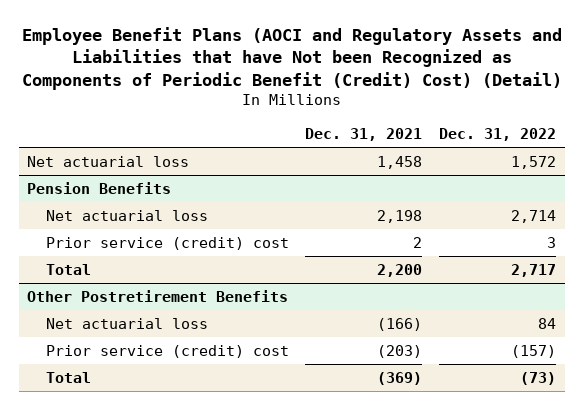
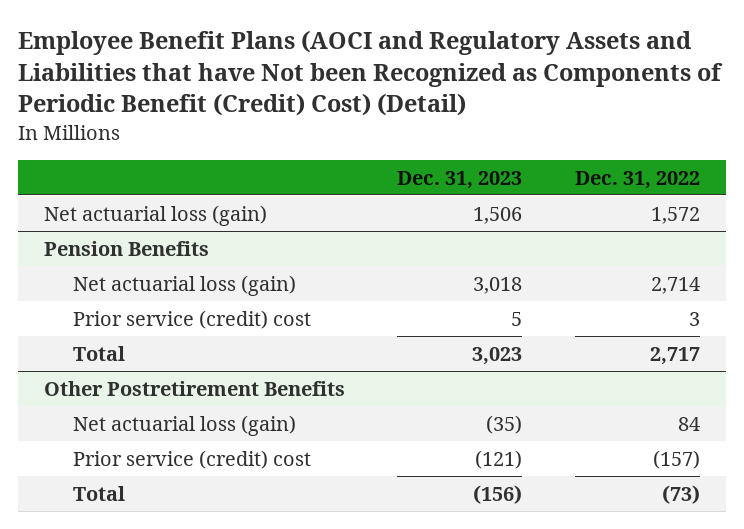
[305,127,423,141] Dec. 31, 2021 -> none
none -> [397,170,523,189] Dec. 31, 2023
[27,155,190,167] Net actuarial loss -> [44,204,268,226] Net actuarial loss (gain)
[45,209,208,221] Net actuarial loss -> [72,274,296,296] Net actuarial loss (gain)
[45,317,208,329] Net actuarial loss -> [72,414,296,436] Net actuarial loss (gain)

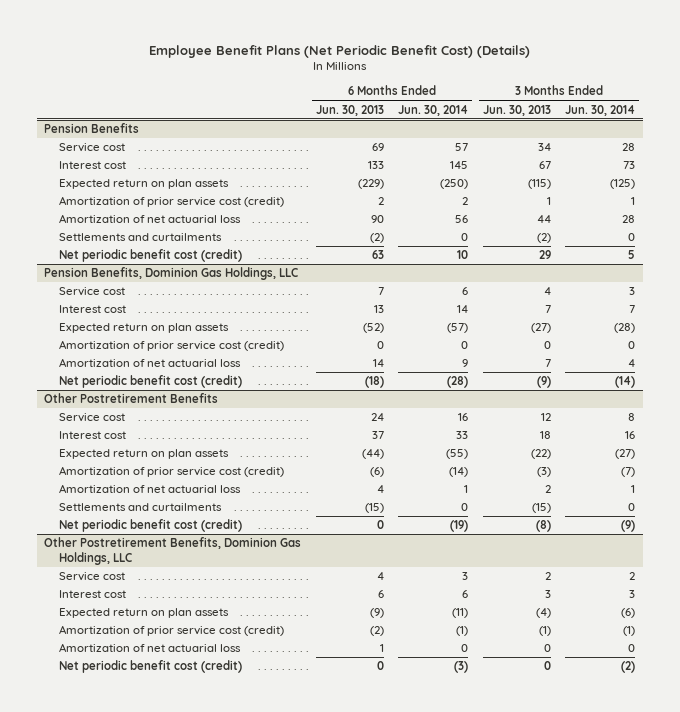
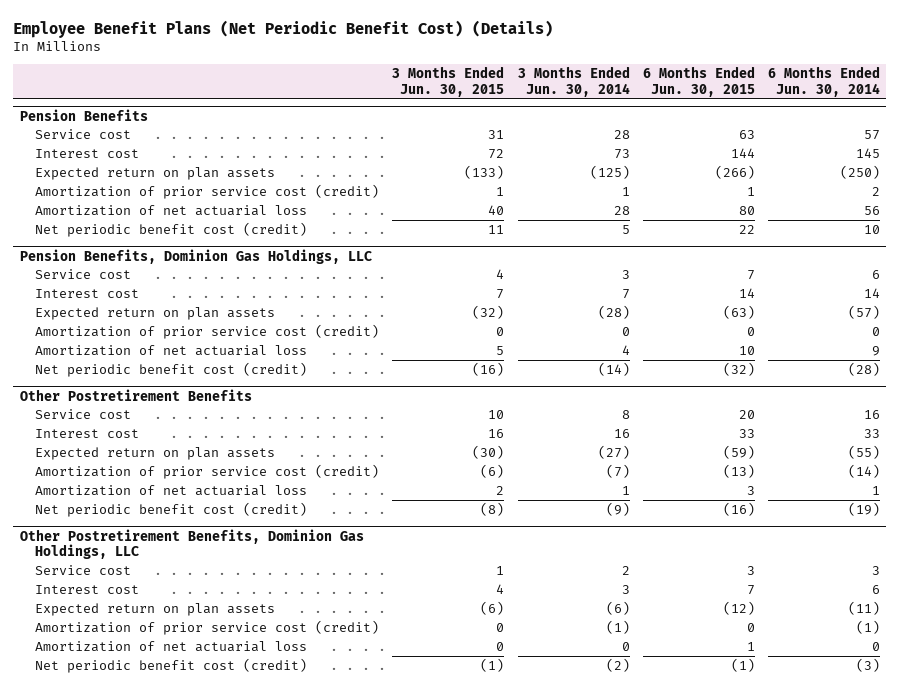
[315,104,384,116] Jun. 30, 2013 -> none
[482,104,551,116] Jun. 30, 2013 -> none
none -> [392,66,505,97] 3 Months Ended Jun. 30, 2015
none -> [642,66,755,97] 6 Months Ended Jun. 30, 2015
[59,233,223,242] Settlements and curtailments -> none
[59,503,223,512] Settlements and curtailments -> none

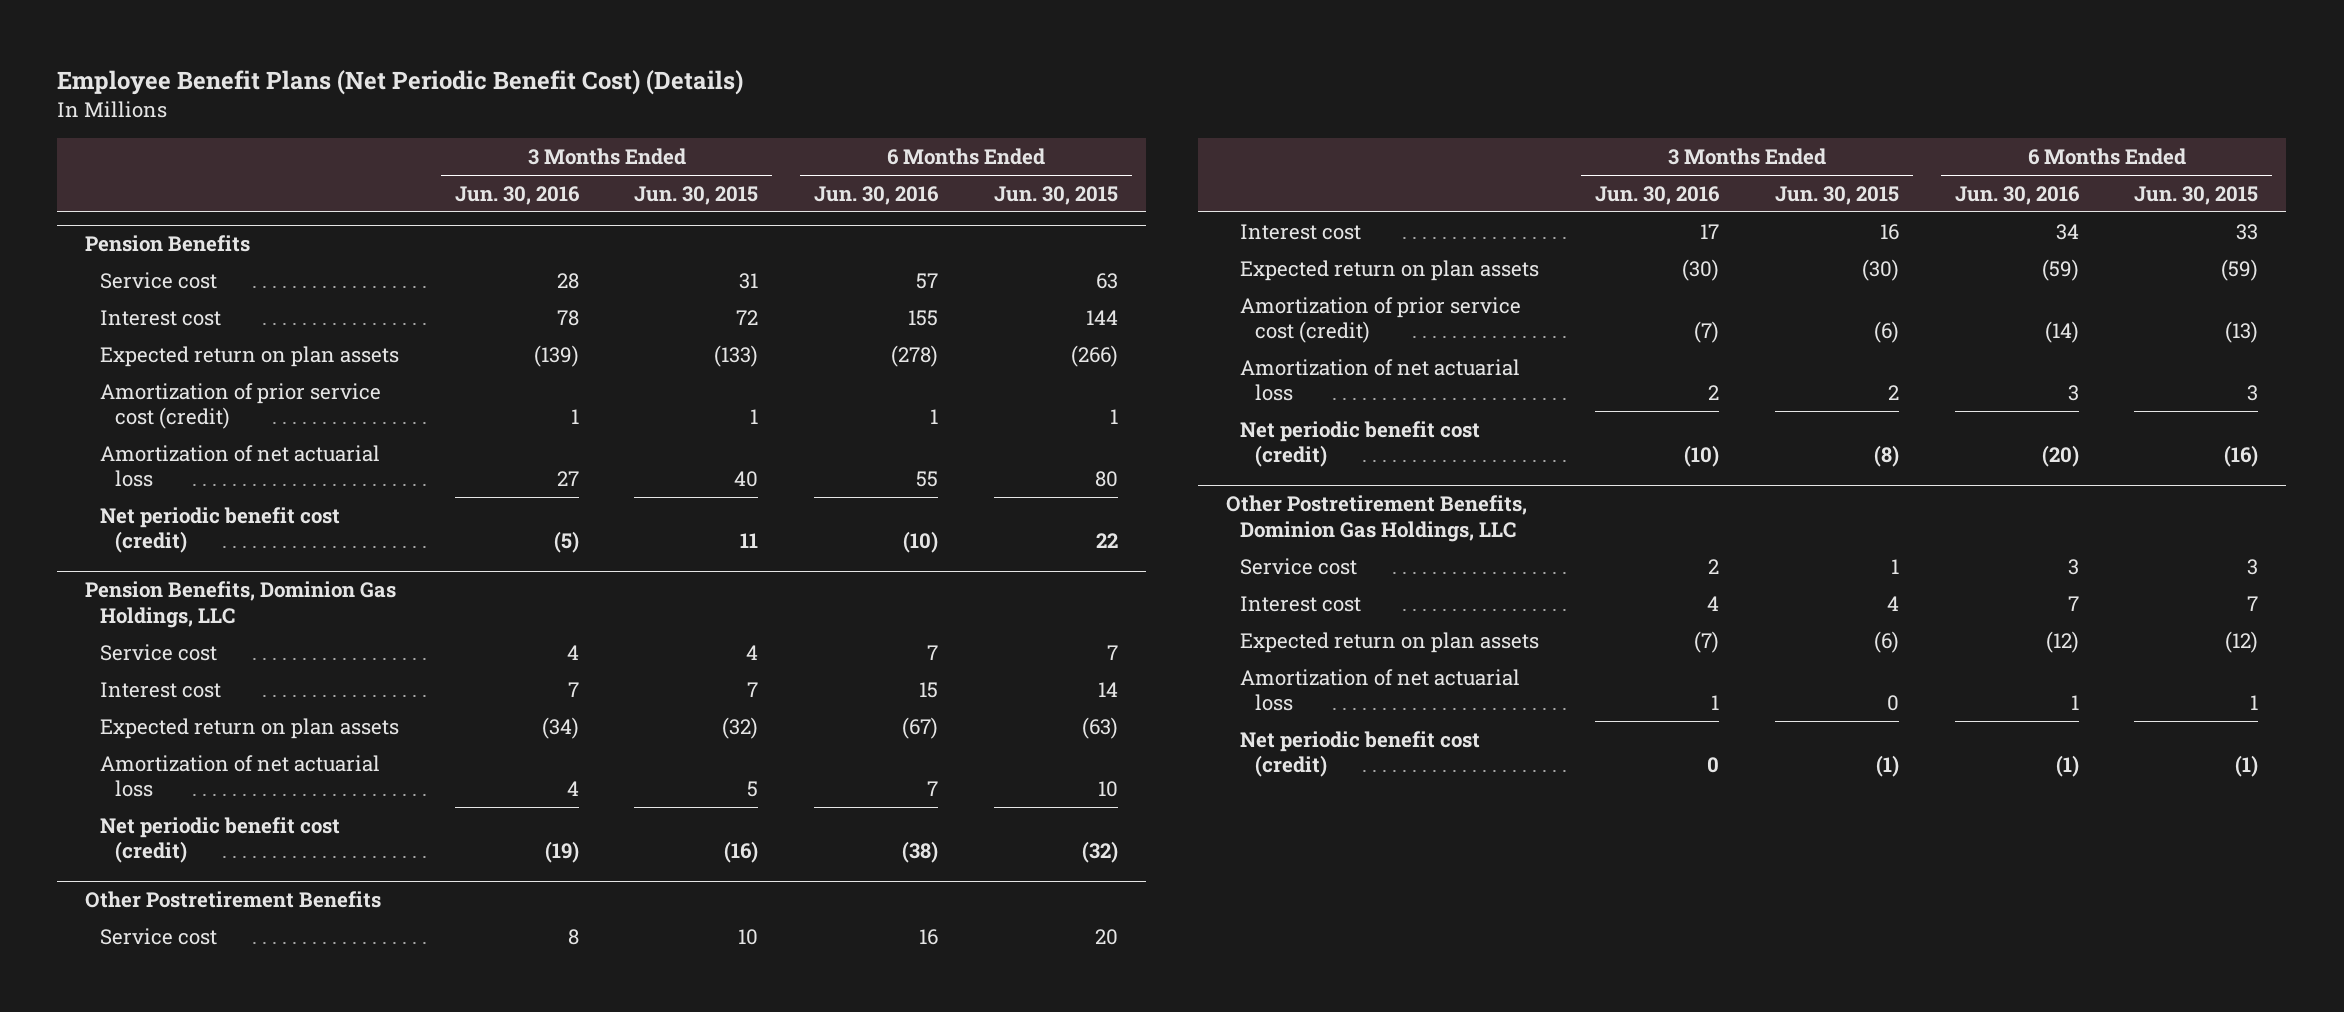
[517,66,630,97] 3 Months Ended Jun. 30, 2014 -> none
[767,66,880,97] 6 Months Ended Jun. 30, 2014 -> none
none -> [454,185,580,205] Jun. 30, 2016
none -> [814,185,940,205] Jun. 30, 2016
[35,323,380,339] Amortization of prior service cost (credit) -> none
[35,619,380,635] Amortization of prior service cost (credit) -> none

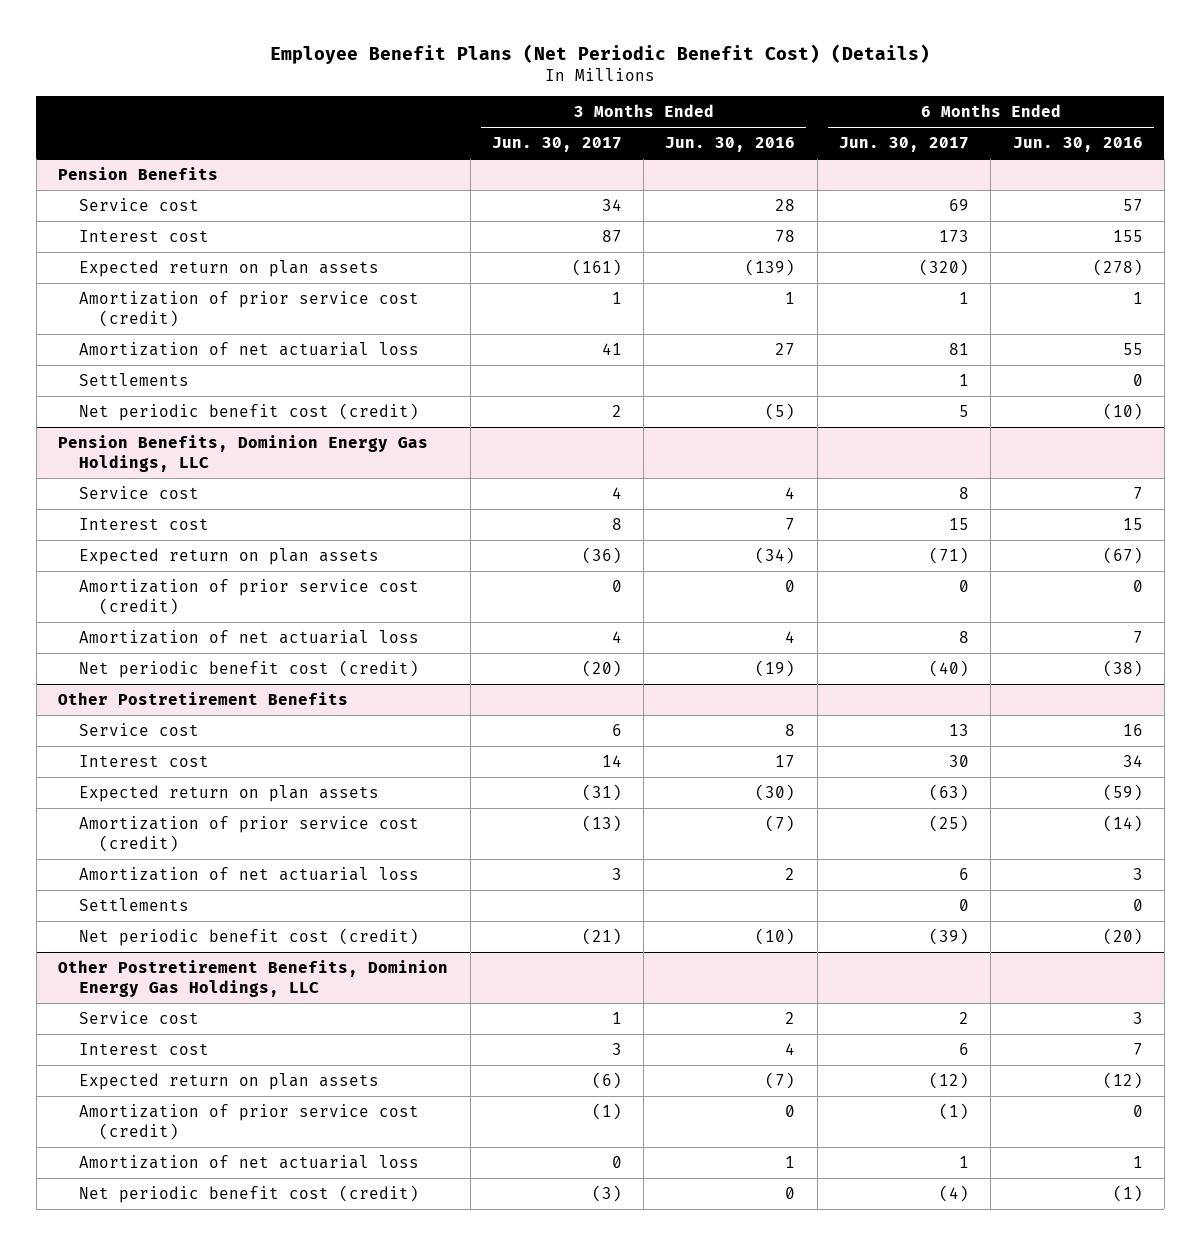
[634,185,759,205] Jun. 30, 2015 -> none
[993,185,1118,205] Jun. 30, 2015 -> none
none -> [491,137,622,153] Jun. 30, 2017
none -> [839,137,970,153] Jun. 30, 2017
none -> [78,372,189,386] Settlements
[85,581,397,628] Pension Benefits, Dominion Gas Holdings, LLC -> [58,434,429,472] Pension Benefits, Dominion Energy Gas Holdings, LLC
none -> [78,578,419,615] Amortization of prior service cost (credit)
none -> [78,897,189,911] Settlements
[1225,495,1527,542] Other Postretirement Benefits, Dominion Gas Holdings, LLC -> [58,959,449,997] Other Postretirement Benefits, Dominion Energy Gas Holdings, LLC
none -> [78,1103,419,1140] Amortization of prior service cost (credit)

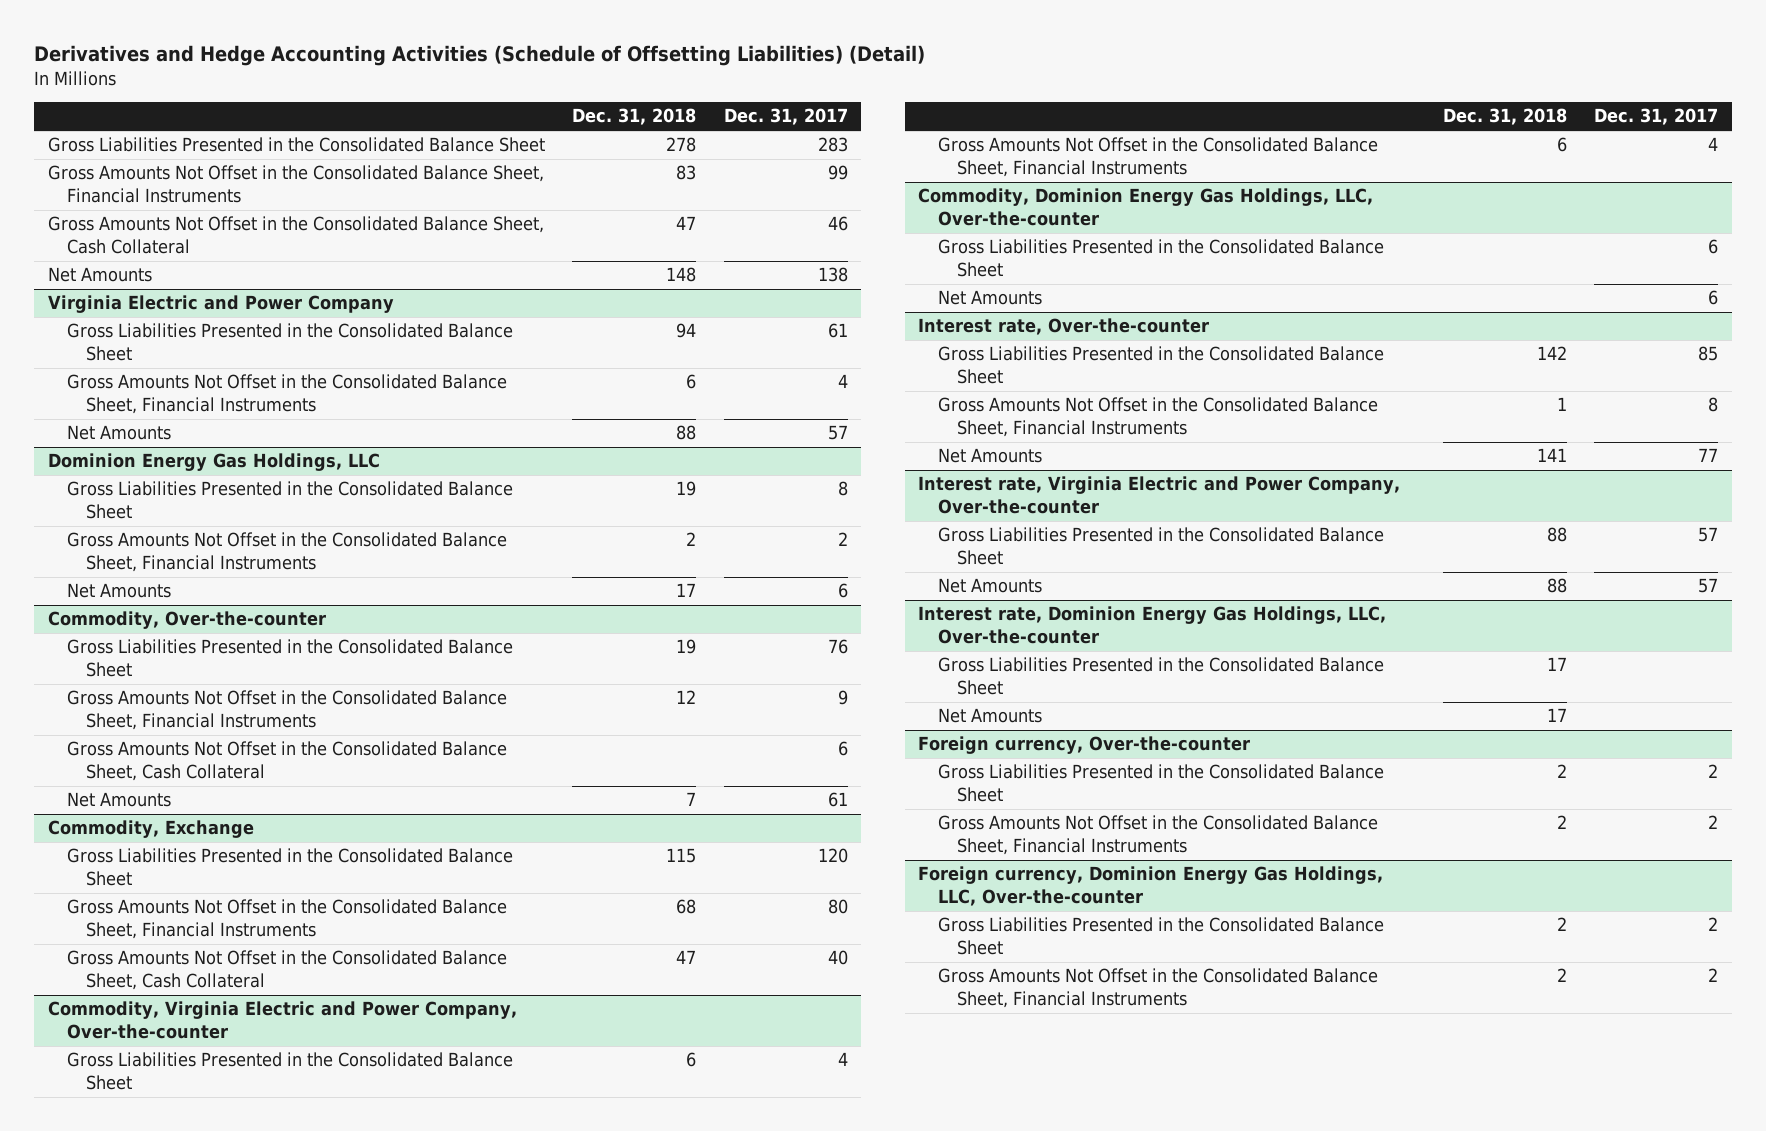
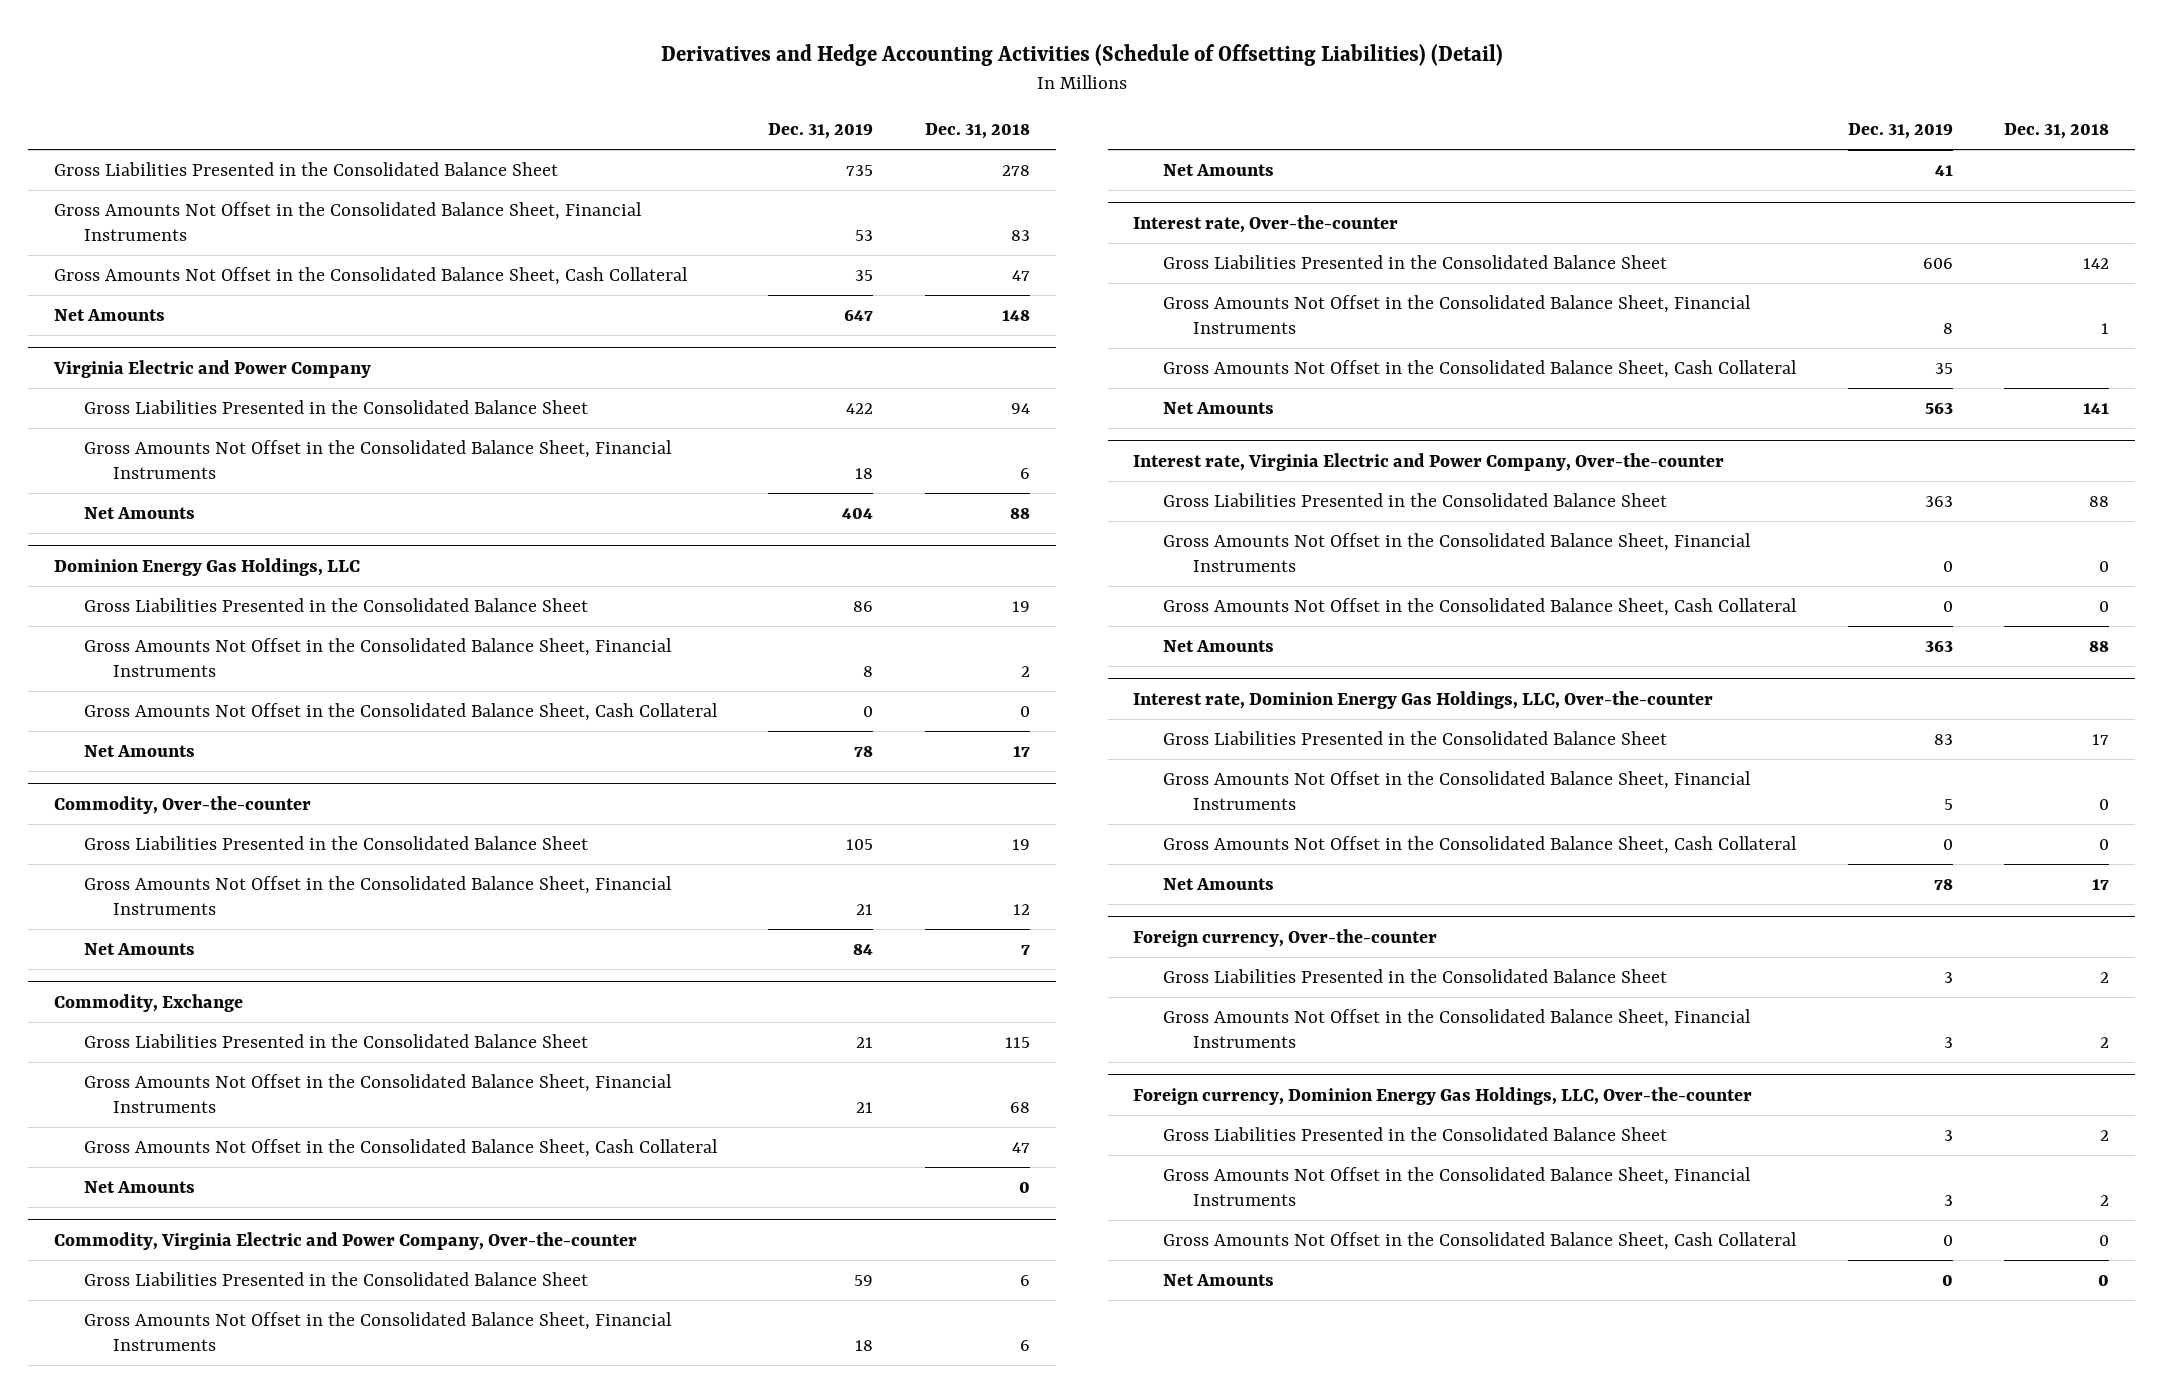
[723,108,848,126] Dec. 31, 2017 -> none
none -> [768,123,874,140] Dec. 31, 2019
none -> [83,702,718,721] Gross Amounts Not Offset in the Consolidated Balance Sheet, Cash Collateral
[67,741,508,781] Gross Amounts Not Offset in the Consolidated Balance Sheet, Cash Collateral -> none
none -> [83,1180,195,1193] Net Amounts
[918,188,1374,226] Commodity, Dominion Energy Gas Holdings, LLC, Over-the-counter -> none
[937,239,1384,277] Gross Liabilities Presented in the Consolidated Balance Sheet -> none
none -> [1163,359,1798,378] Gross Amounts Not Offset in the Consolidated Balance Sheet, Cash Collateral
none -> [1163,532,1752,573] Gross Amounts Not Offset in the Consolidated Balance Sheet, Financial Instruments
none -> [1163,597,1798,616] Gross Amounts Not Offset in the Consolidated Balance Sheet, Cash Collateral
none -> [1163,770,1752,811] Gross Amounts Not Offset in the Consolidated Balance Sheet, Financial Instruments
none -> [1163,835,1798,854] Gross Amounts Not Offset in the Consolidated Balance Sheet, Cash Collateral
none -> [1163,1231,1798,1250] Gross Amounts Not Offset in the Consolidated Balance Sheet, Cash Collateral
none -> [1163,1273,1275,1286] Net Amounts

